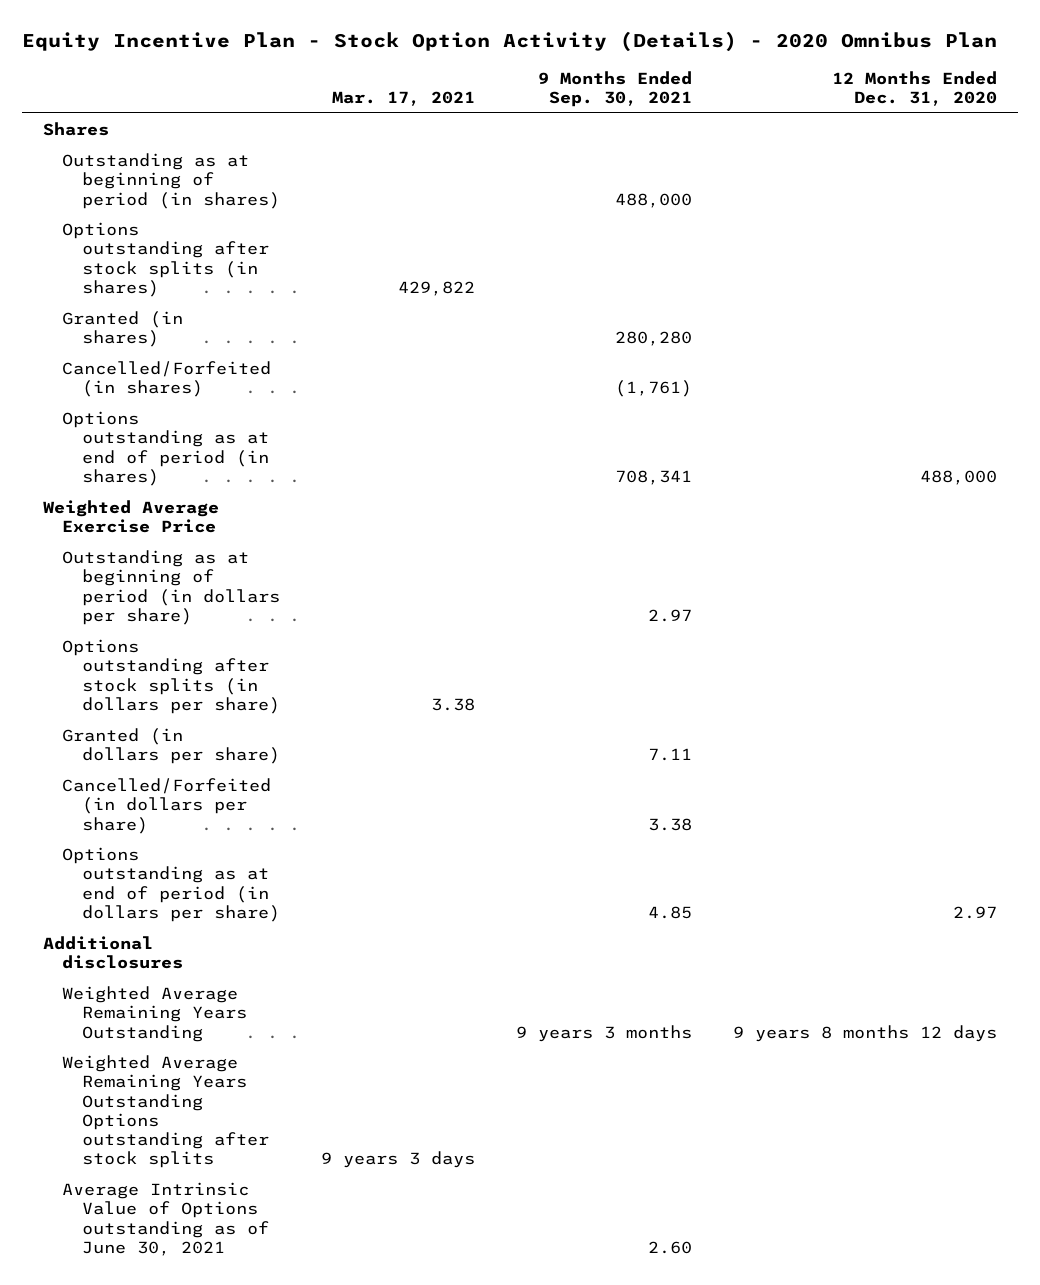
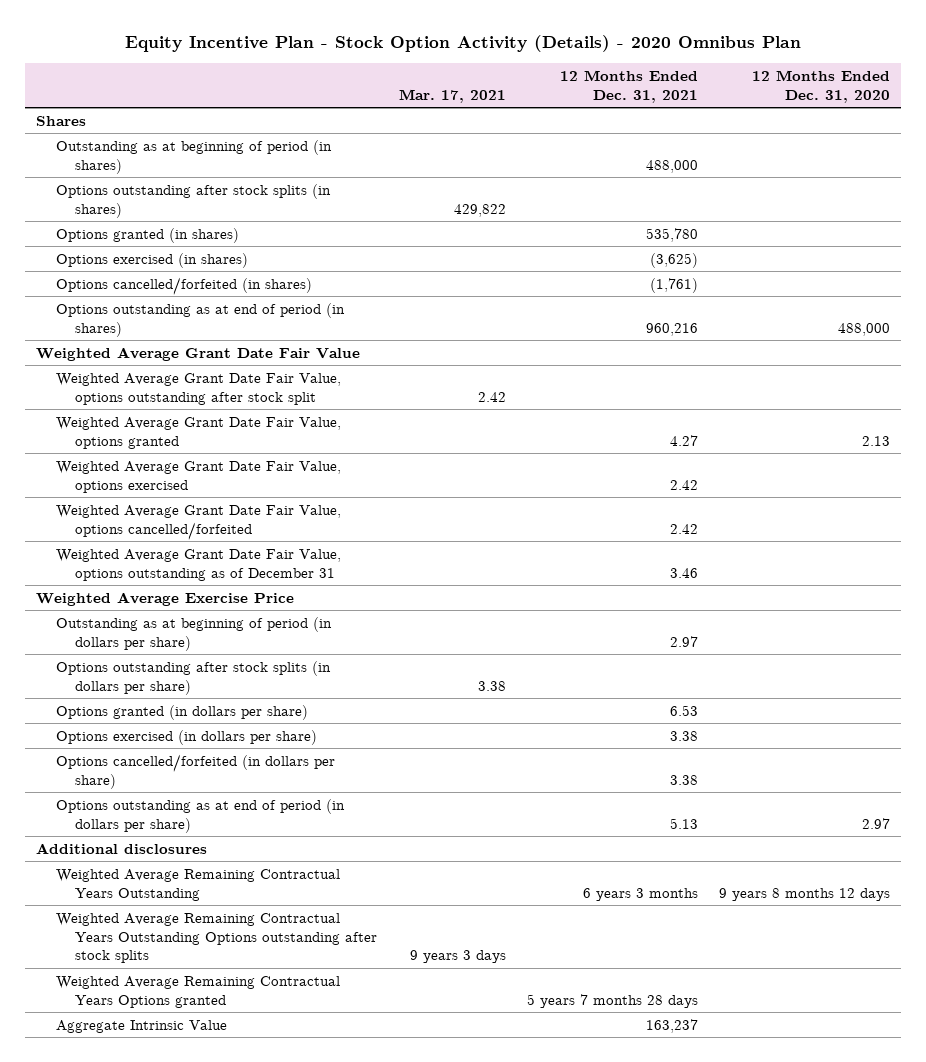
[538,70,693,108] 9 Months Ended Sep. 30, 2021 -> none
none -> [559,69,698,103] 12 Months Ended Dec. 31, 2021
[62,310,184,348] Granted (in shares) -> [55,227,239,243] Options granted (in shares)
none -> [55,252,248,268] Options exercised (in shares)
[62,360,272,398] Cancelled/Forfeited (in shares) -> [55,276,312,295] Options cancelled/forfeited (in shares)
none -> [36,346,361,361] Weighted Average Grant Date Fair Value
none -> [55,372,341,405] Weighted Average Grant Date Fair Value, options outstanding after stock split
none -> [55,416,341,449] Weighted Average Grant Date Fair Value, options granted
none -> [55,460,341,493] Weighted Average Grant Date Fair Value, options exercised
none -> [55,504,341,540] Weighted Average Grant Date Fair Value, options cancelled/forfeited
none -> [55,548,341,581] Weighted Average Grant Date Fair Value, options outstanding as of December 31
[62,727,280,765] Granted (in dollars per share) -> [55,704,308,720] Options granted (in dollars per share)
none -> [55,729,317,745] Options exercised (in dollars per share)
[62,777,272,834] Cancelled/Forfeited (in dollars per share) -> [55,753,335,789] Options cancelled/forfeited (in dollars per share)
[62,985,247,1042] Weighted Average Remaining Years Outstanding -> [55,868,340,901] Weighted Average Remaining Contractual Years Outstanding
[62,1054,269,1169] Weighted Average Remaining Years Outstanding Options outstanding after stock splits -> [55,912,378,964] Weighted Average Remaining Contractual Years Outstanding Options outstanding after stock splits
none -> [55,975,340,1008] Weighted Average Remaining Contractual Years Options granted
[62,1181,269,1256] Average Intrinsic Value of Options outstanding as of June 30, 2021 -> [55,1019,227,1033] Aggregate Intrinsic Value

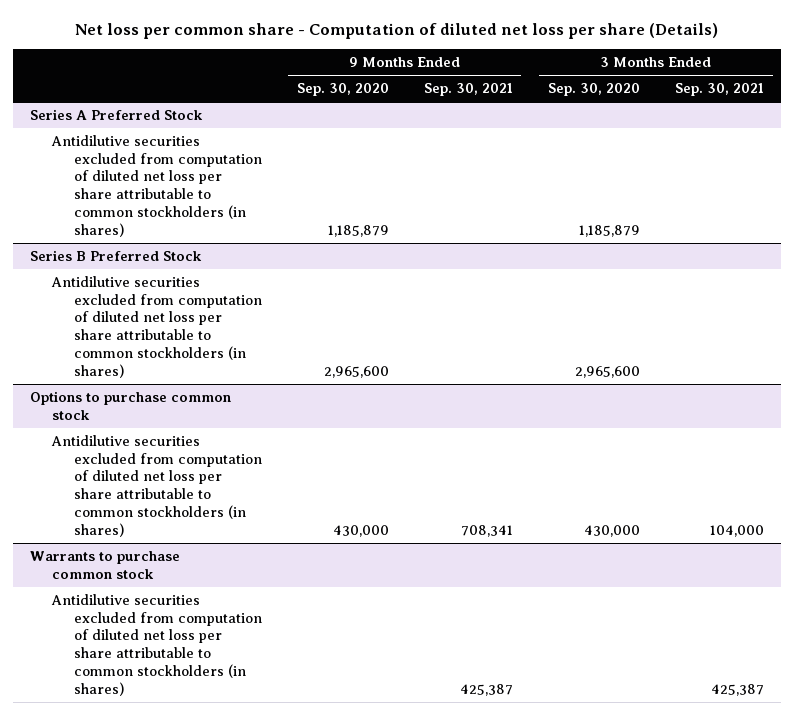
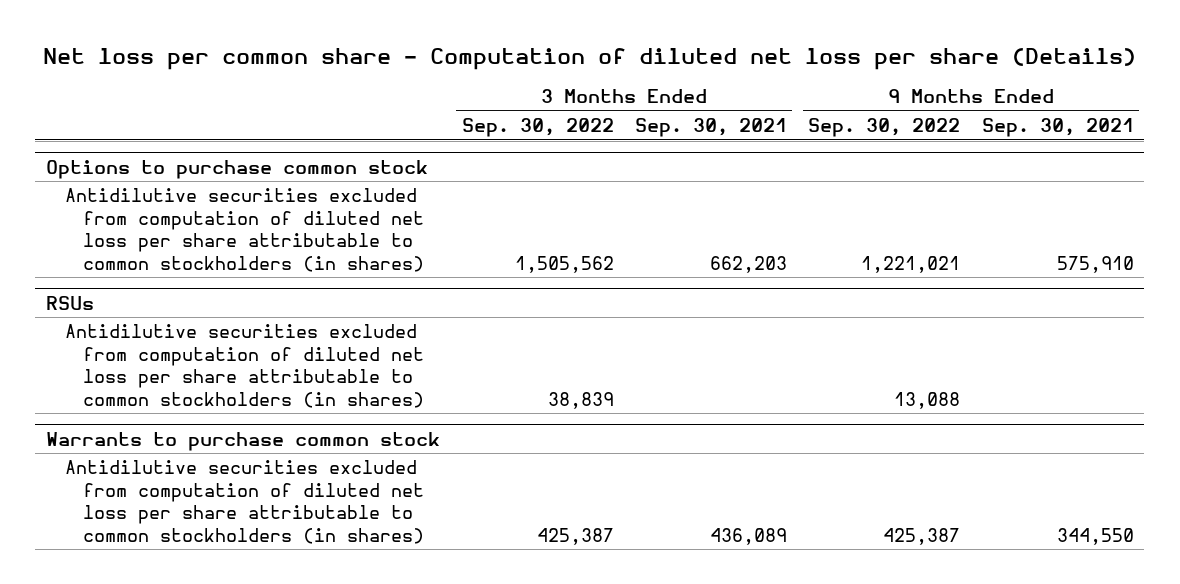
[296,83,389,97] Sep. 30, 2020 -> none
[547,83,640,97] Sep. 30, 2020 -> none
none -> [461,118,614,138] Sep. 30, 2022
none -> [808,118,961,138] Sep. 30, 2022
[30,108,204,120] Series A Preferred Stock -> none
[50,134,262,237] Antidilutive securities excluded from computation of diluted net loss per share attributable to common stockholders (in shares) -> none
[30,249,203,261] Series B Preferred Stock -> none
[50,275,262,378] Antidilutive securities excluded from computation of diluted net loss per share attributable to common stockholders (in shares) -> none
[460,524,513,537] 708,341 -> [1056,255,1134,273] 575,910
[709,524,764,537] 104,000 -> [709,255,787,273] 662,203
none -> [46,295,95,310] RSUs
none -> [64,324,425,408] Antidilutive securities excluded from computation of diluted net loss per share attributable to common stockholders (in shares)
[459,683,513,696] 425,387 -> [1056,527,1134,545] 344,550
[710,683,764,696] 425,387 -> [709,527,787,545] 436,089

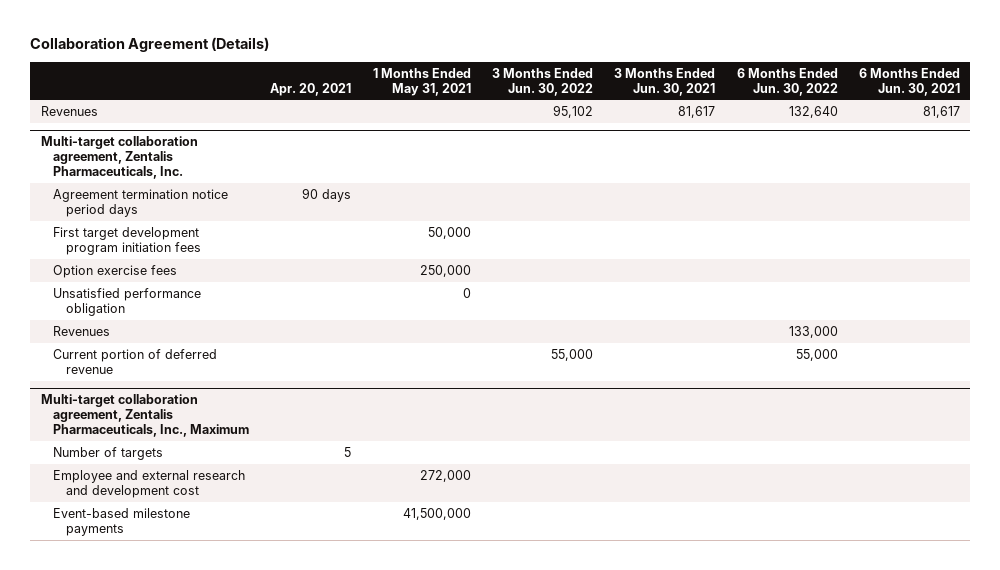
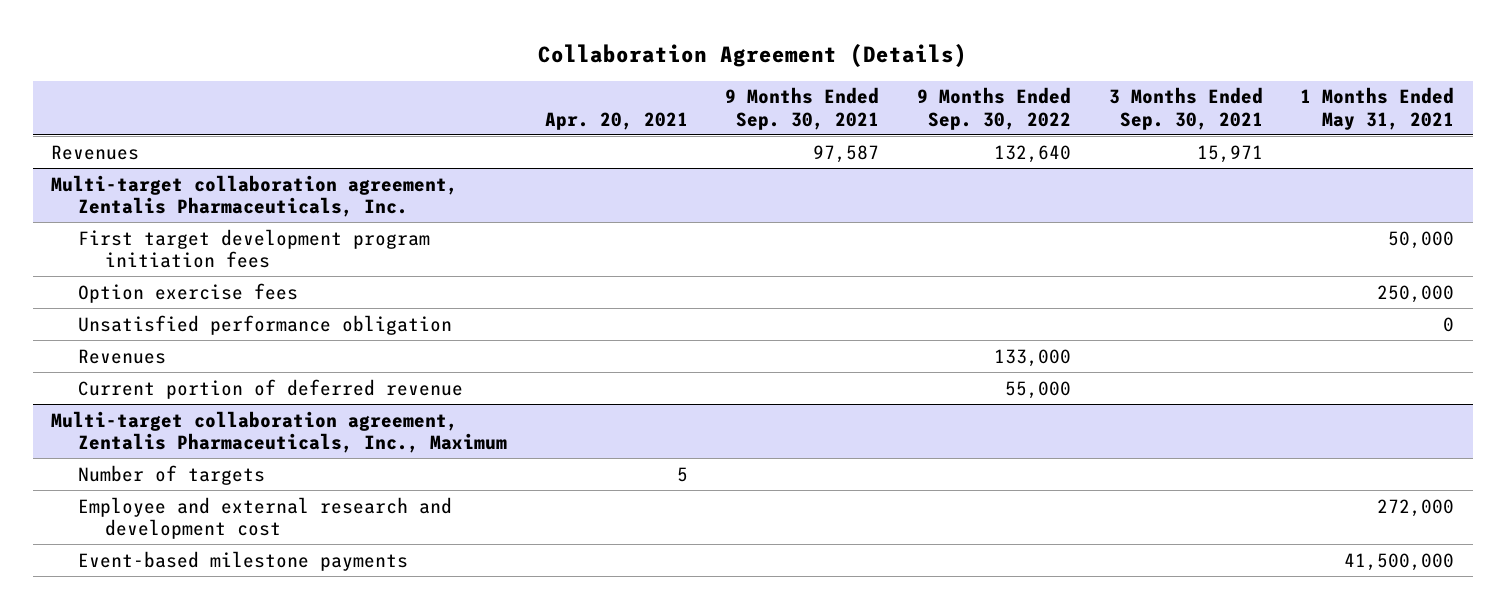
[491,67,593,96] 3 Months Ended Jun. 30, 2022 -> none
[614,67,716,96] 3 Months Ended Jun. 30, 2021 -> none
[736,67,838,96] 6 Months Ended Jun. 30, 2022 -> none
[858,67,960,96] 6 Months Ended Jun. 30, 2021 -> none
none -> [725,87,880,130] 9 Months Ended Sep. 30, 2021
none -> [916,87,1071,130] 9 Months Ended Sep. 30, 2022
none -> [1108,87,1263,130] 3 Months Ended Sep. 30, 2021
[53,188,229,217] Agreement termination notice period days -> none

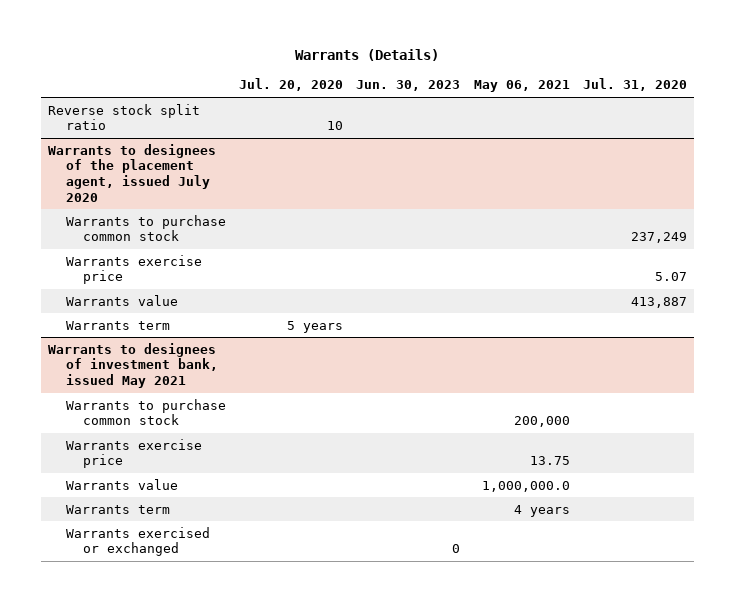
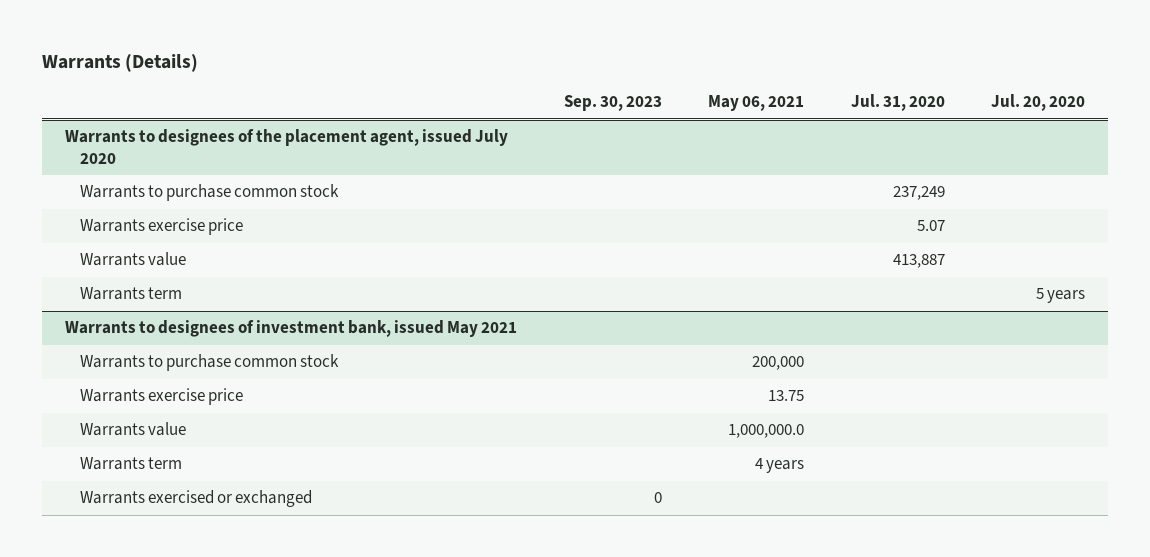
[356,80,461,92] Jun. 30, 2023 -> none
none -> [563,95,662,112] Sep. 30, 2023
[47,103,200,131] Reverse stock split ratio -> none

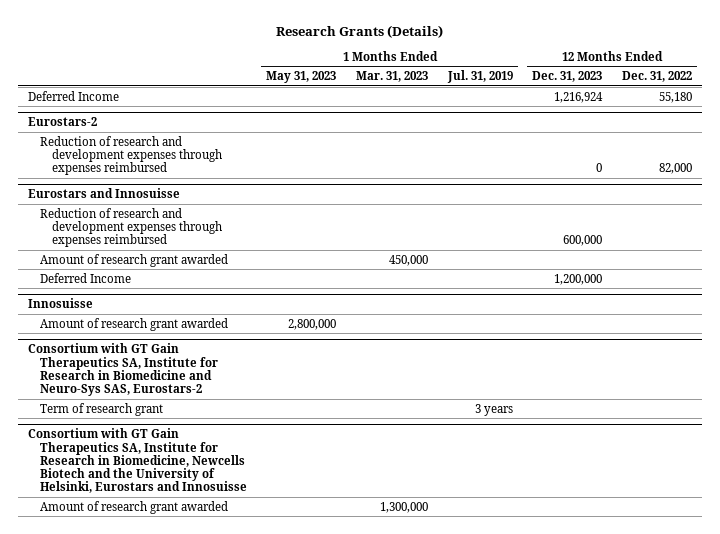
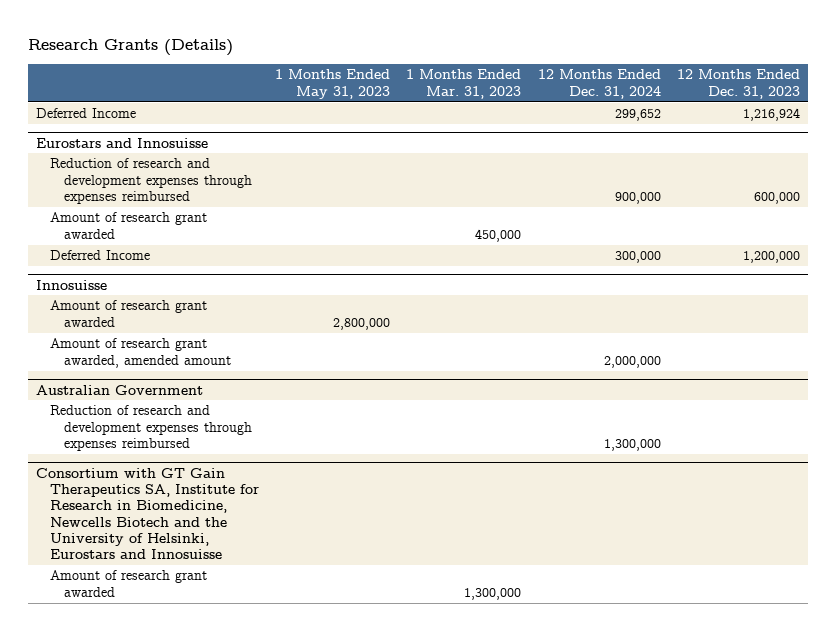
[446,70,513,84] Jul. 31, 2019 -> none
[621,71,692,83] Dec. 31, 2022 -> none
none -> [537,69,661,99] 12 Months Ended Dec. 31, 2024
[27,117,97,127] Eurostars-2 -> none
[39,135,222,176] Reduction of research and development expenses through expenses reimbursed -> none
[27,343,218,397] Consortium with GT Gain Therapeutics SA, Institute for Research in Biomedicine and Neuro-Sys SAS, Eurostars-2 -> none
[39,402,163,416] Term of research grant -> none
none -> [50,338,232,368] Amount of research grant awarded, amended amount
none -> [36,384,204,395] Australian Government
none -> [50,405,253,452] Reduction of research and development expenses through expenses reimbursed

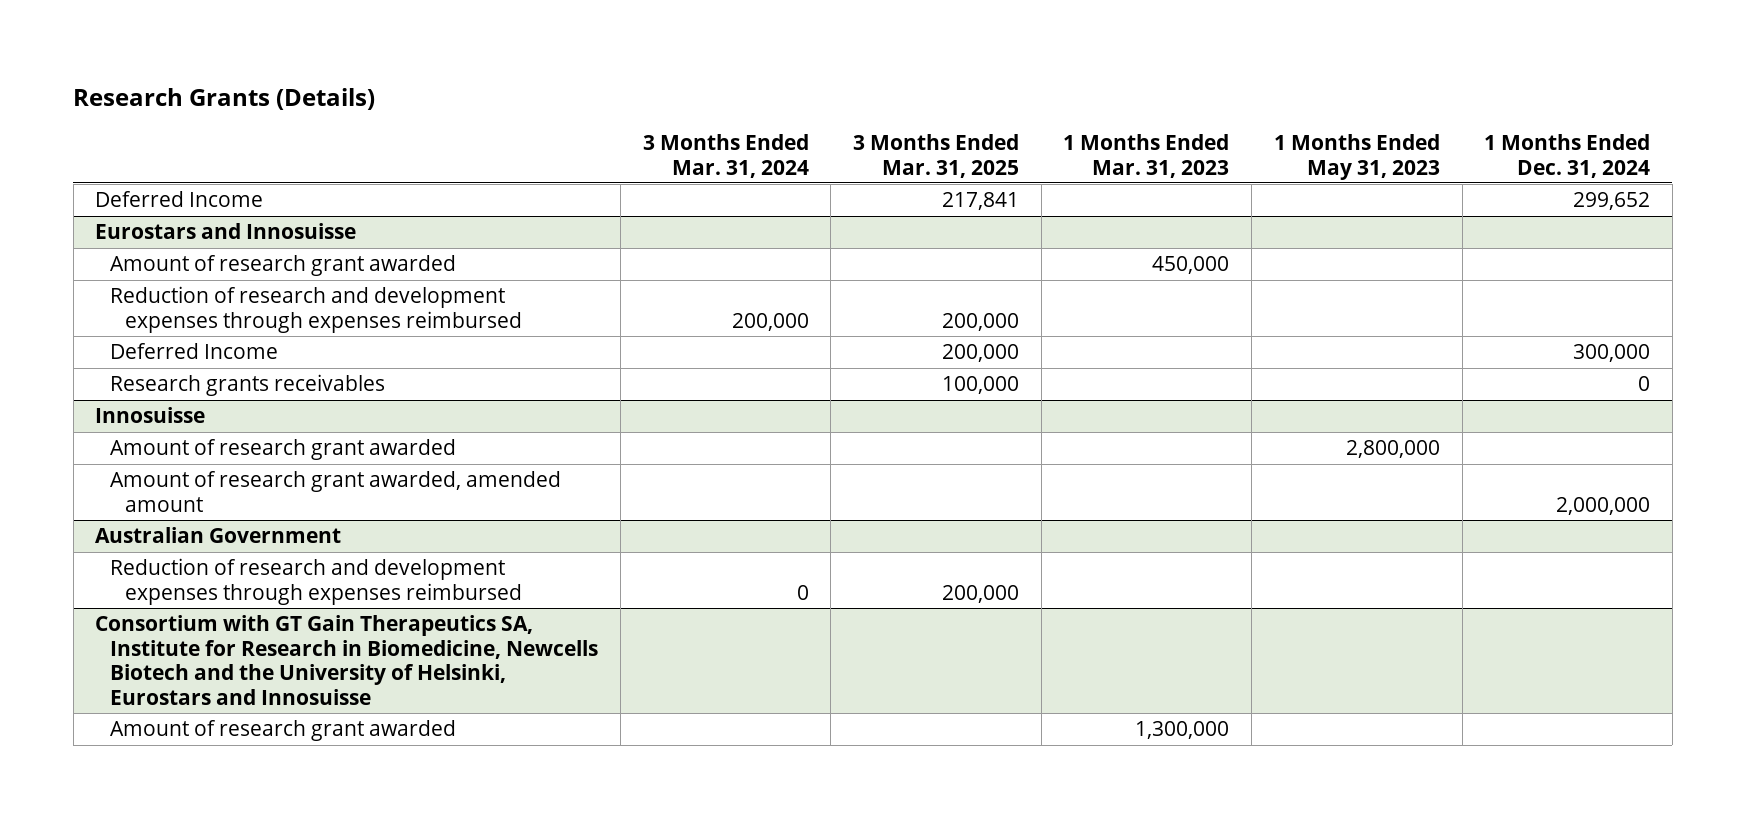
[537,69,661,99] 12 Months Ended Dec. 31, 2024 -> none
[676,69,800,99] 12 Months Ended Dec. 31, 2023 -> none
none -> [642,133,809,178] 3 Months Ended Mar. 31, 2024
none -> [853,133,1020,178] 3 Months Ended Mar. 31, 2025
none -> [1484,133,1651,178] 1 Months Ended Dec. 31, 2024
[50,158,253,205] Reduction of research and development expenses through expenses reimbursed -> [110,286,523,333] Reduction of research and development expenses through expenses reimbursed
none -> [110,374,386,397] Research grants receivables

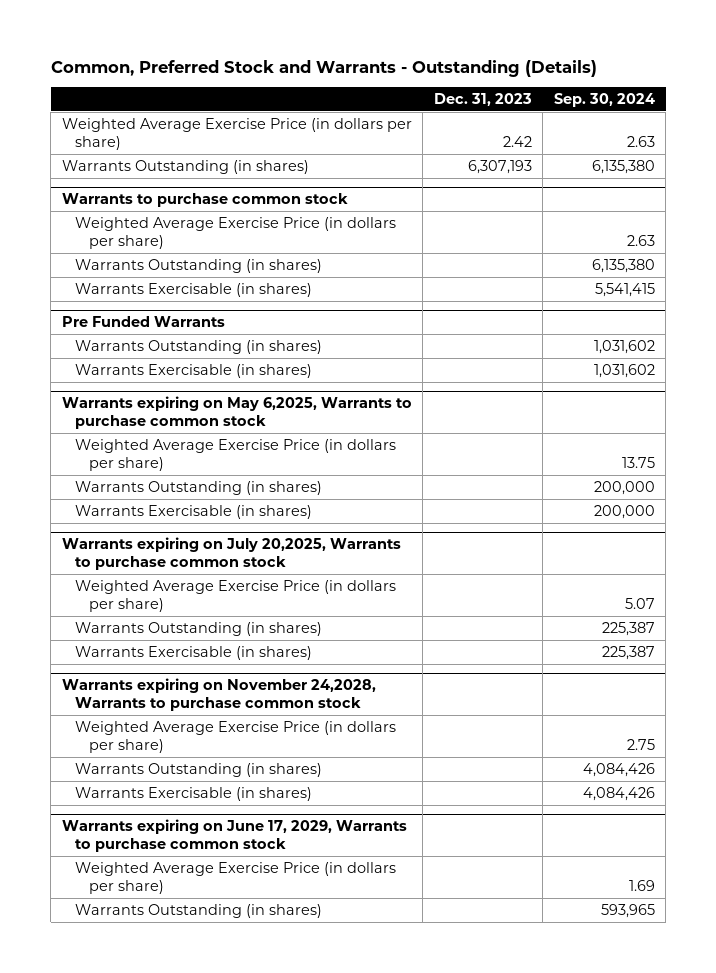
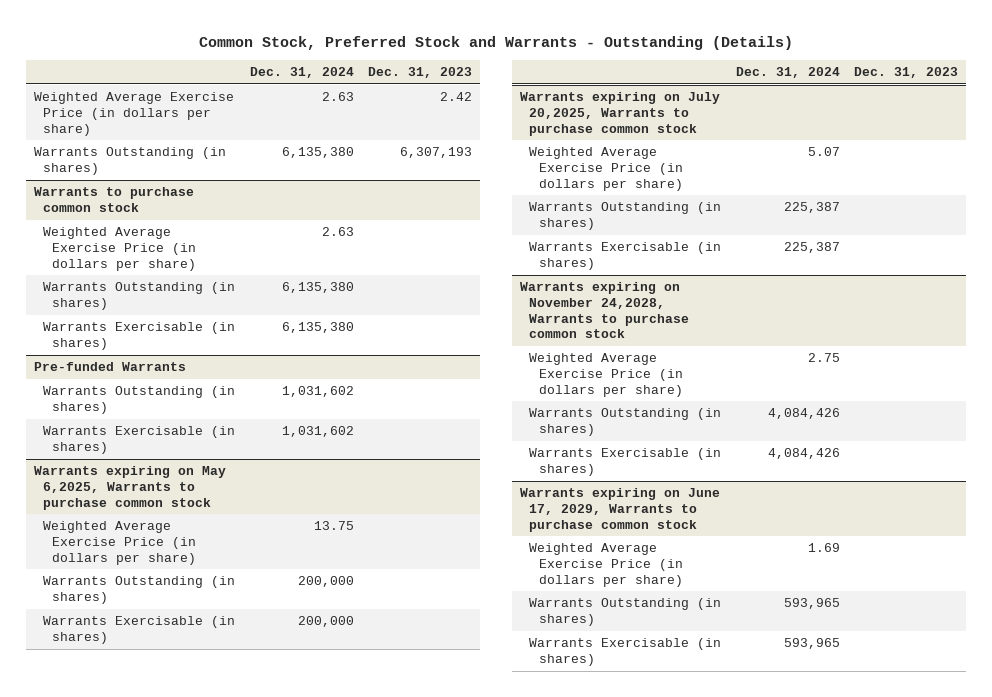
[50,59,597,77] Common, Preferred Stock and Warrants - Outstanding (Details) -> [199,35,794,50] Common Stock, Preferred Stock and Warrants - Outstanding (Details)
[553,93,655,108] Sep. 30, 2024 -> none
none -> [249,67,354,79] Dec. 31, 2024
[61,315,225,327] Pre Funded Warrants -> [33,362,186,372] Pre-funded Warrants
none -> [529,638,722,666] Warrants Exercisable (in shares)

